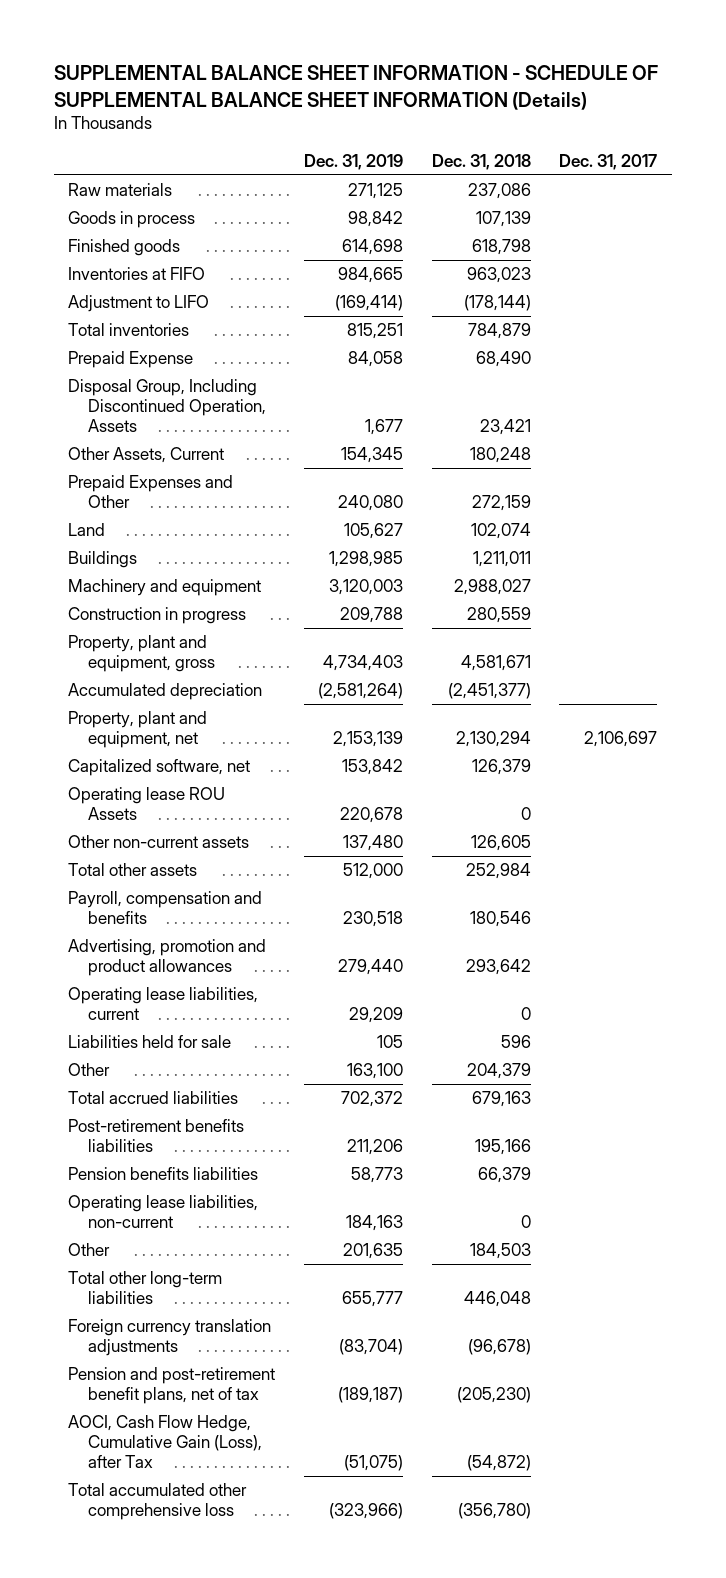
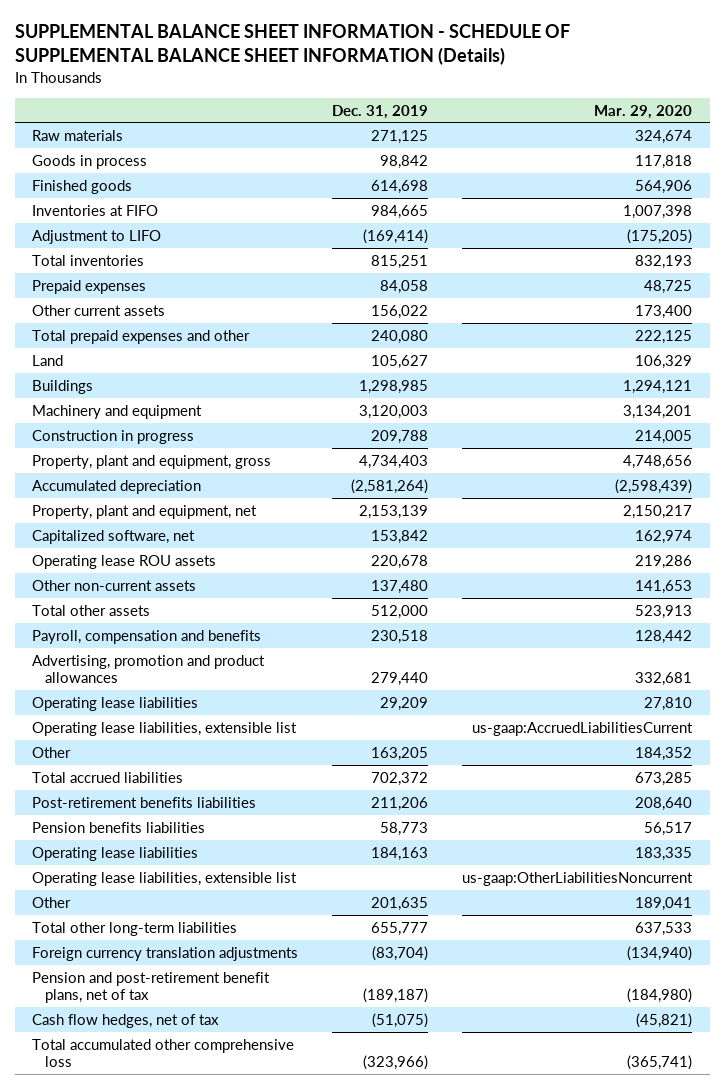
[431,153,531,170] Dec. 31, 2018 -> none
[559,153,658,170] Dec. 31, 2017 -> none
none -> [594,104,693,119] Mar. 29, 2020
[68,379,267,433] Disposal Group, Including Discontinued Operation, Assets -> none
[68,351,194,369] Prepaid Expense -> [31,279,146,294] Prepaid expenses
[68,447,225,464] Other Assets, Current -> [31,304,165,316] Other current assets
[340,447,403,464] 154,345 -> [371,304,429,319] 156,022
[68,475,234,509] Prepaid Expenses and Other -> [31,329,250,344] Total prepaid expenses and other
[68,787,226,821] Operating lease ROU Assets -> [31,554,216,569] Operating lease ROU assets
[68,1035,232,1049] Liabilities held for sale -> none
[68,987,259,1021] Operating lease liabilities, current -> [31,696,198,711] Operating lease liabilities
none -> [31,721,297,736] Operating lease liabilities, extensible list
[346,1063,403,1080] 163,100 -> [371,746,429,761] 163,205
[68,1195,259,1229] Operating lease liabilities, non-current -> [31,846,198,861] Operating lease liabilities
none -> [31,871,297,886] Operating lease liabilities, extensible list
[68,1415,263,1469] AOCI, Cash Flow Hedge, Cumulative Gain (Loss), after Tax -> [31,1013,219,1028] Cash flow hedges, net of tax

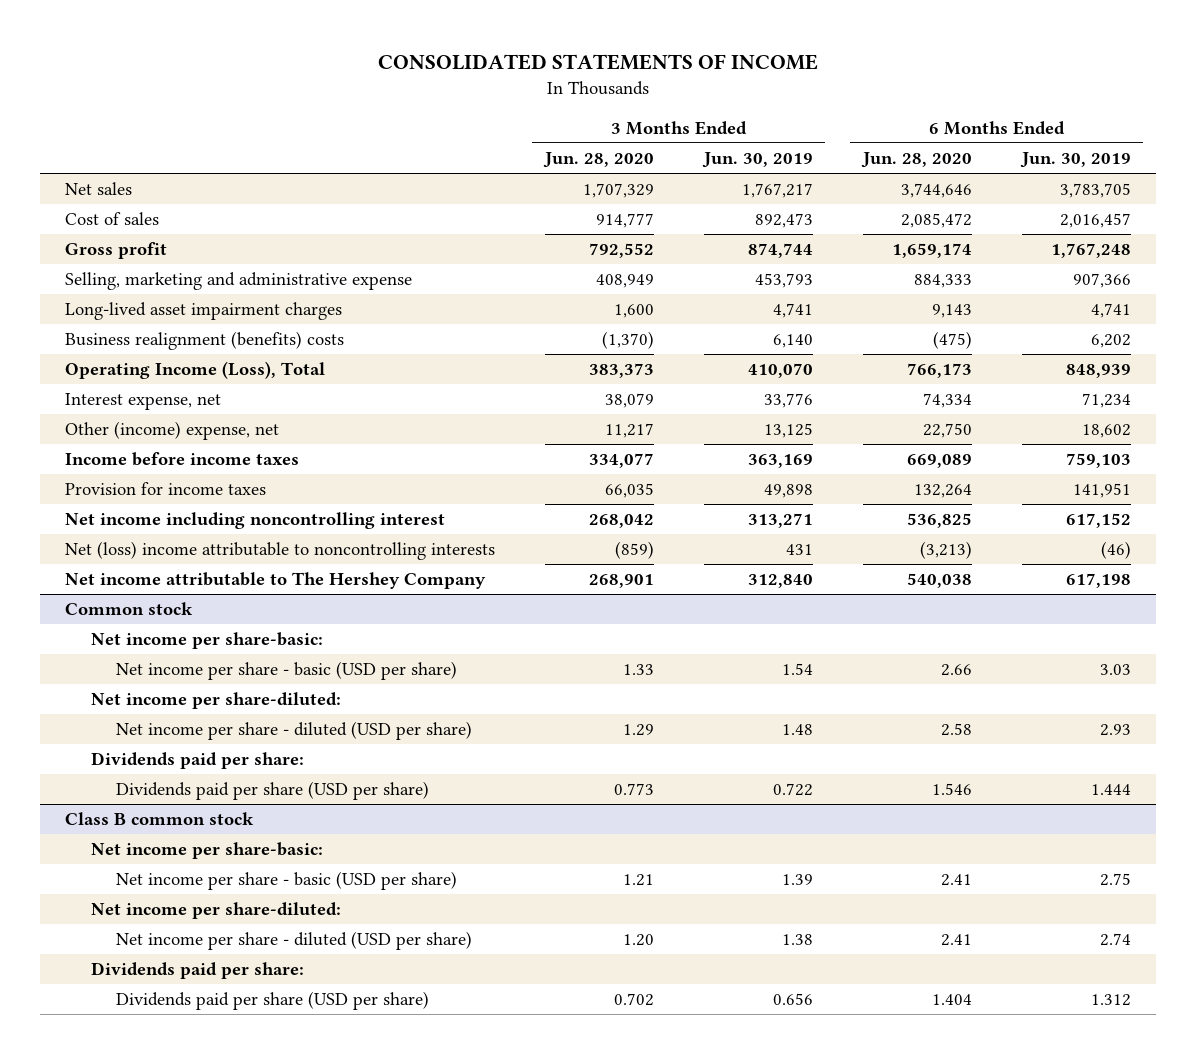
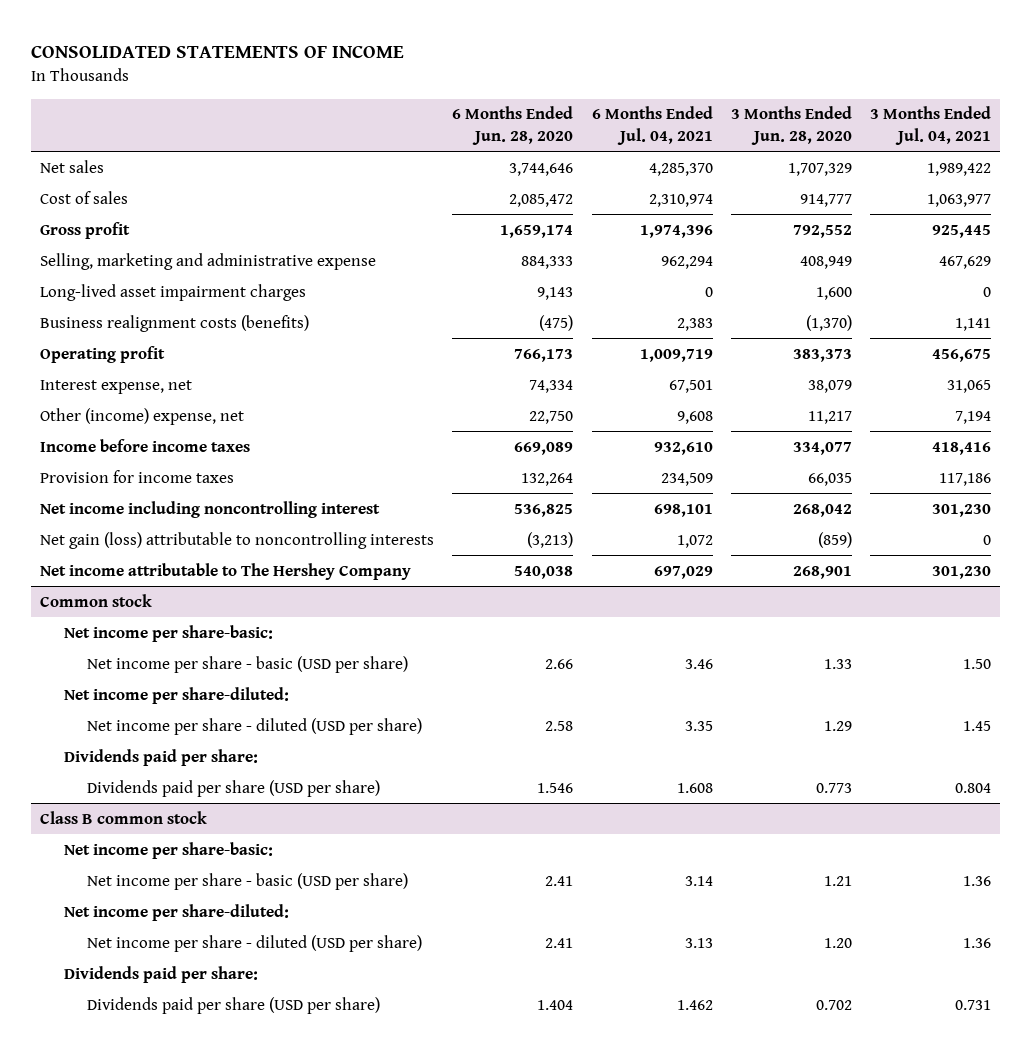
[701,152,813,169] Jun. 30, 2019 -> none
[1019,152,1131,169] Jun. 30, 2019 -> none
none -> [591,106,713,146] 6 Months Ended Jul. 04, 2021
none -> [869,106,991,146] 3 Months Ended Jul. 04, 2021
[65,331,345,351] Business realignment (benefits) costs -> [40,314,310,332] Business realignment costs (benefits)
[65,361,326,380] Operating Income (Loss), Total -> [40,345,166,363] Operating profit
[65,541,496,561] Net (loss) income attributable to noncontrolling interests -> [40,531,435,549] Net gain (loss) attributable to noncontrolling interests

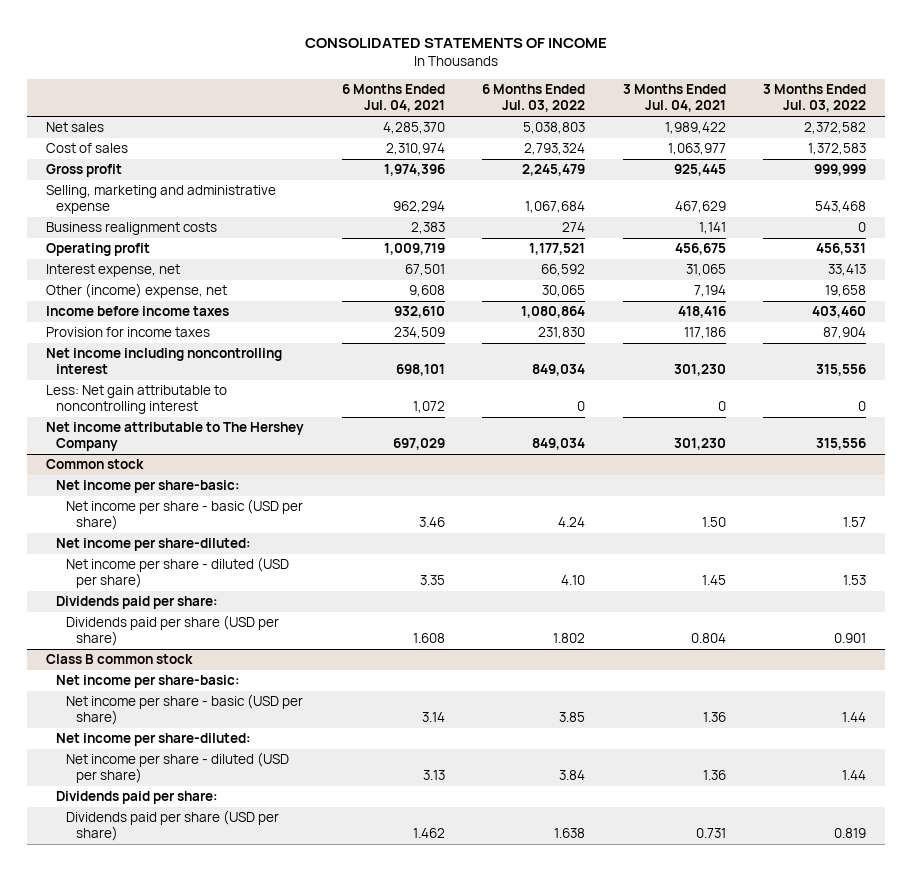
[452,106,574,146] 6 Months Ended Jun. 28, 2020 -> none
[730,106,852,146] 3 Months Ended Jun. 28, 2020 -> none
none -> [482,84,586,113] 6 Months Ended Jul. 03, 2022
none -> [763,84,867,113] 3 Months Ended Jul. 03, 2022
[40,283,307,301] Long-lived asset impairment charges -> none
[40,314,310,332] Business realignment costs (benefits) -> [46,222,218,236] Business realignment costs
[40,531,435,549] Net gain (loss) attributable to noncontrolling interests -> [46,385,228,415] Less: Net gain attributable to noncontrolling interest

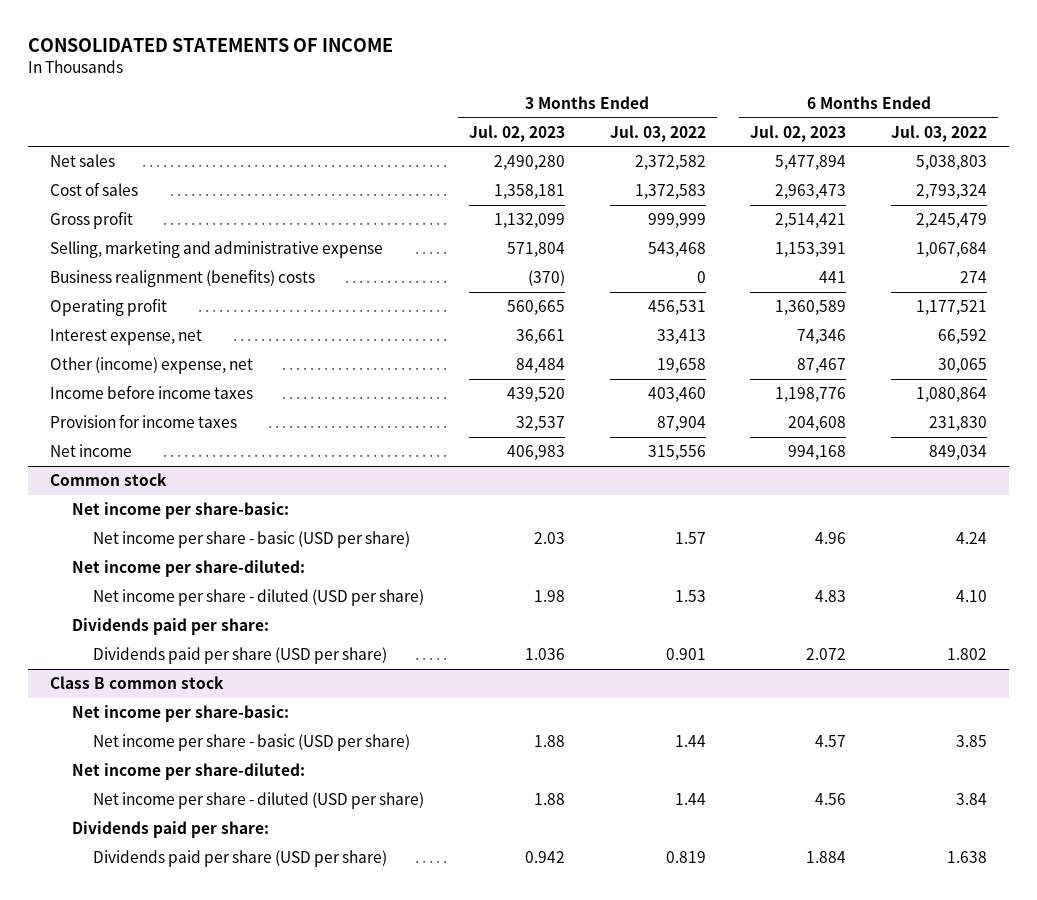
[341,84,445,113] 6 Months Ended Jul. 04, 2021 -> none
[622,84,726,113] 3 Months Ended Jul. 04, 2021 -> none
none -> [469,124,566,142] Jul. 02, 2023
none -> [750,124,847,142] Jul. 02, 2023
[46,222,218,236] Business realignment costs -> [50,269,316,288] Business realignment (benefits) costs
[46,348,283,375] Net income including noncontrolling interest -> none
[46,385,228,415] Less: Net gain attributable to noncontrolling interest -> none
[46,422,305,452] Net income attributable to The Hershey Company -> [50,444,133,458] Net income

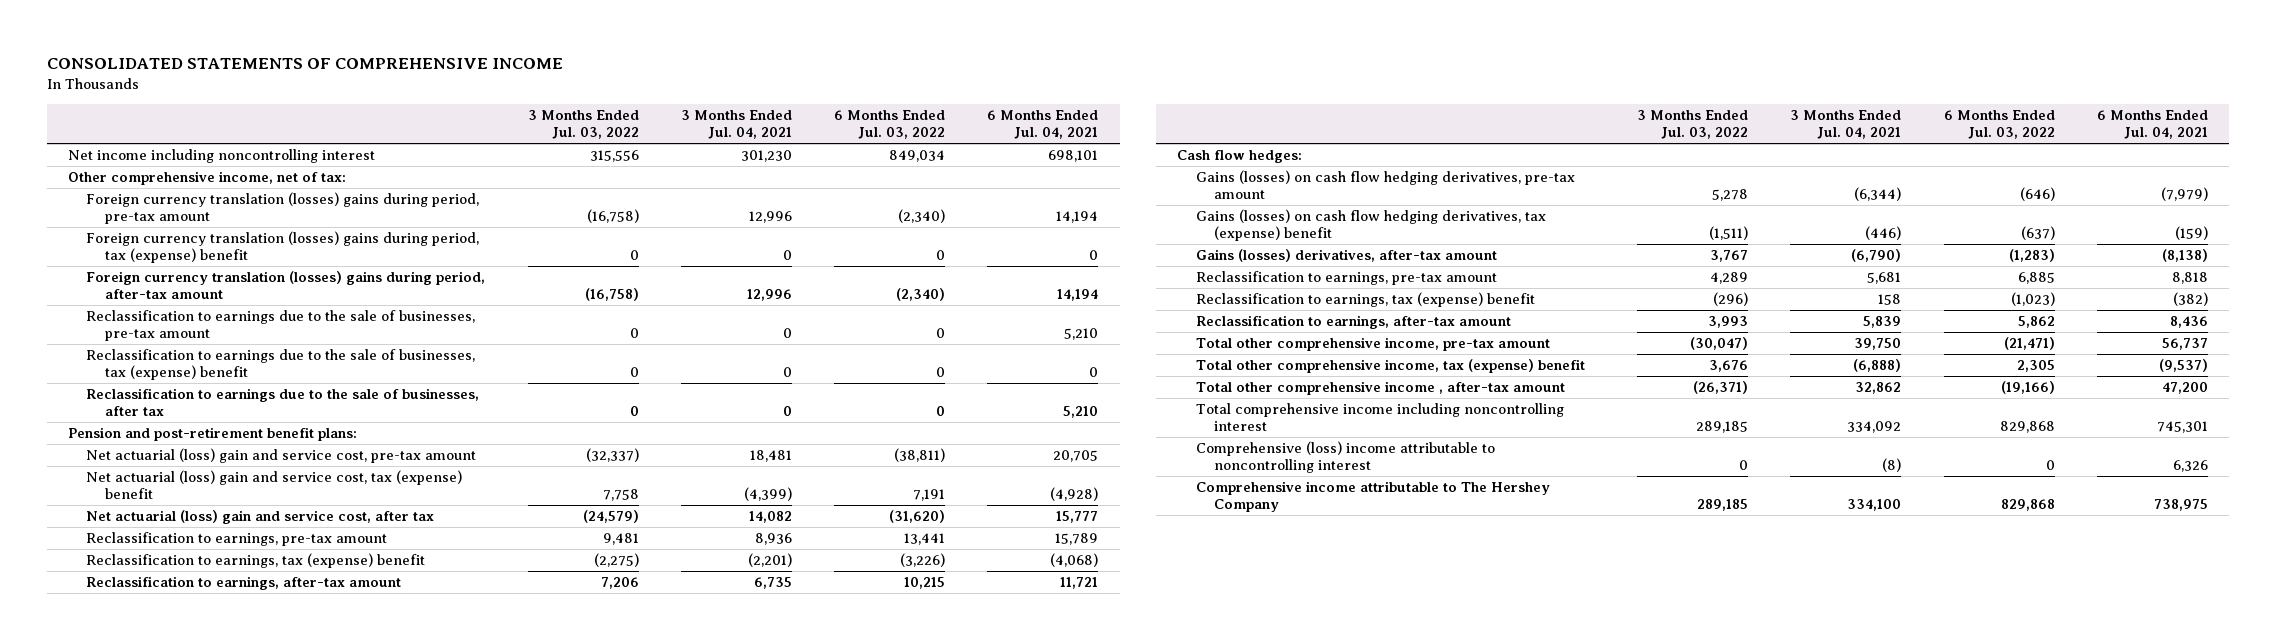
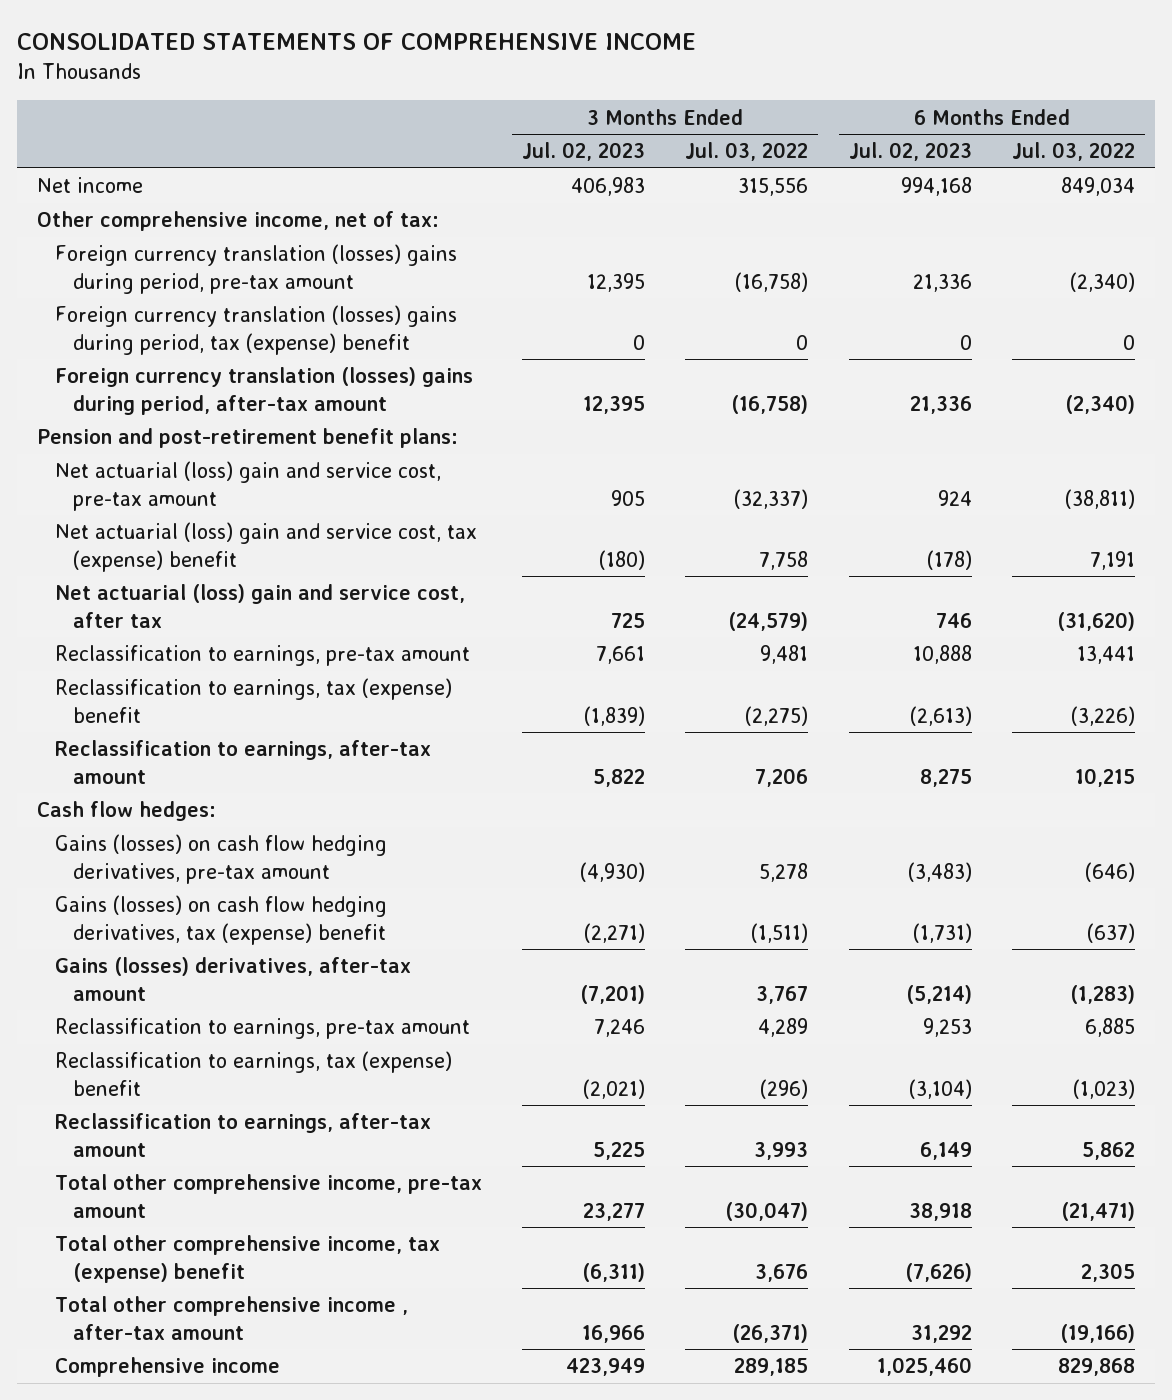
[680,109,792,140] 3 Months Ended Jul. 04, 2021 -> none
[987,109,1099,140] 6 Months Ended Jul. 04, 2021 -> none
none -> [522,142,646,162] Jul. 02, 2023
none -> [848,142,972,162] Jul. 02, 2023
[67,149,375,164] Net income including noncontrolling interest -> [37,177,144,194] Net income
[86,310,476,342] Reclassification to earnings due to the sale of businesses, pre-tax amount -> none
[86,349,476,381] Reclassification to earnings due to the sale of businesses, tax (expense) benefit -> none
[86,388,480,417] Reclassification to earnings due to the sale of businesses, after tax -> none
[1195,403,1564,432] Total comprehensive income including noncontrolling interest -> none
[1195,441,1495,474] Comprehensive (loss) income attributable to noncontrolling interest -> none
[1195,481,1550,513] Comprehensive income attributable to The Hershey Company -> [54,1357,280,1378] Comprehensive income

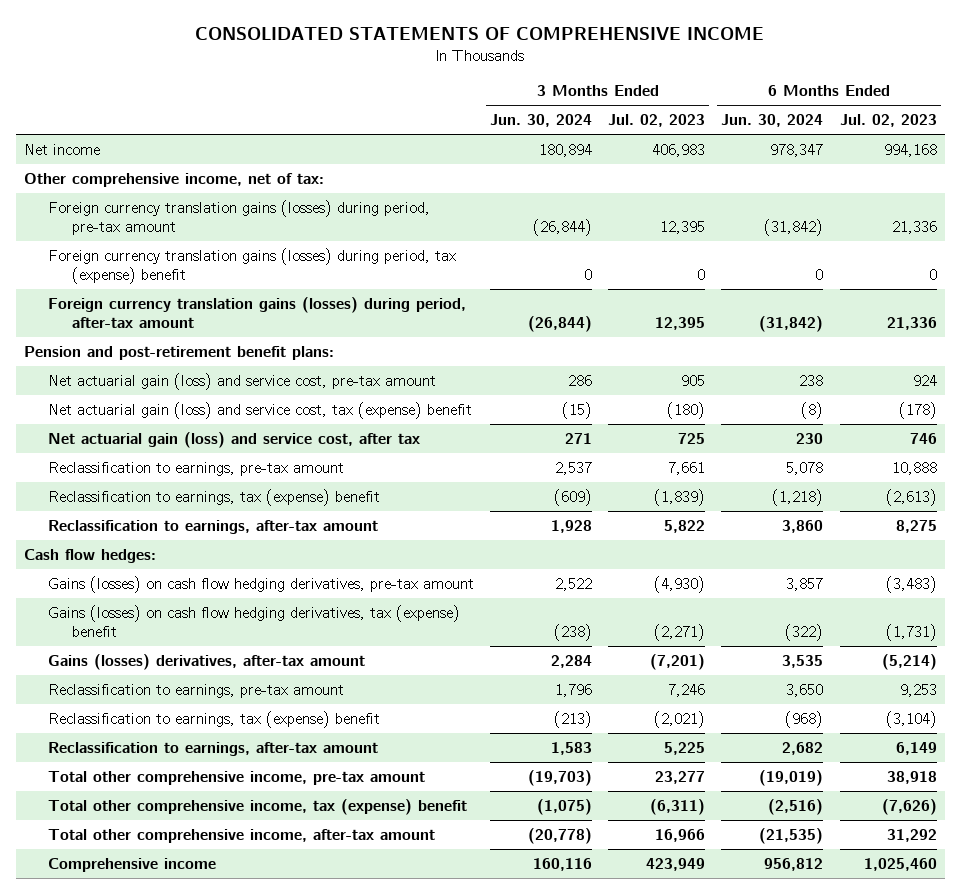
[685,142,809,162] Jul. 03, 2022 -> none
[1011,142,1135,162] Jul. 03, 2022 -> none
none -> [490,114,593,128] Jun. 30, 2024
none -> [721,114,824,128] Jun. 30, 2024
[54,244,457,294] Foreign currency translation (losses) gains during period, pre-tax amount -> [48,199,431,236] Foreign currency translation gains (losses) during period, pre-tax amount
[54,305,457,355] Foreign currency translation (losses) gains during period, tax (expense) benefit -> [48,247,457,285] Foreign currency translation gains (losses) during period, tax (expense) benefit
[54,367,473,415] Foreign currency translation (losses) gains during period, after-tax amount -> [48,296,467,329] Foreign currency translation gains (losses) during period, after-tax amount
[54,461,441,511] Net actuarial (loss) gain and service cost, pre-tax amount -> [48,372,437,390] Net actuarial gain (loss) and service cost, pre-tax amount
[54,522,477,572] Net actuarial (loss) gain and service cost, tax (expense) benefit -> [48,401,473,419] Net actuarial gain (loss) and service cost, tax (expense) benefit
[54,584,465,628] Net actuarial (loss) gain and service cost, after tax -> [48,431,421,448] Net actuarial gain (loss) and service cost, after tax
[54,1296,408,1340] Total other comprehensive income , after-tax amount -> [48,828,436,843] Total other comprehensive income, after-tax amount

